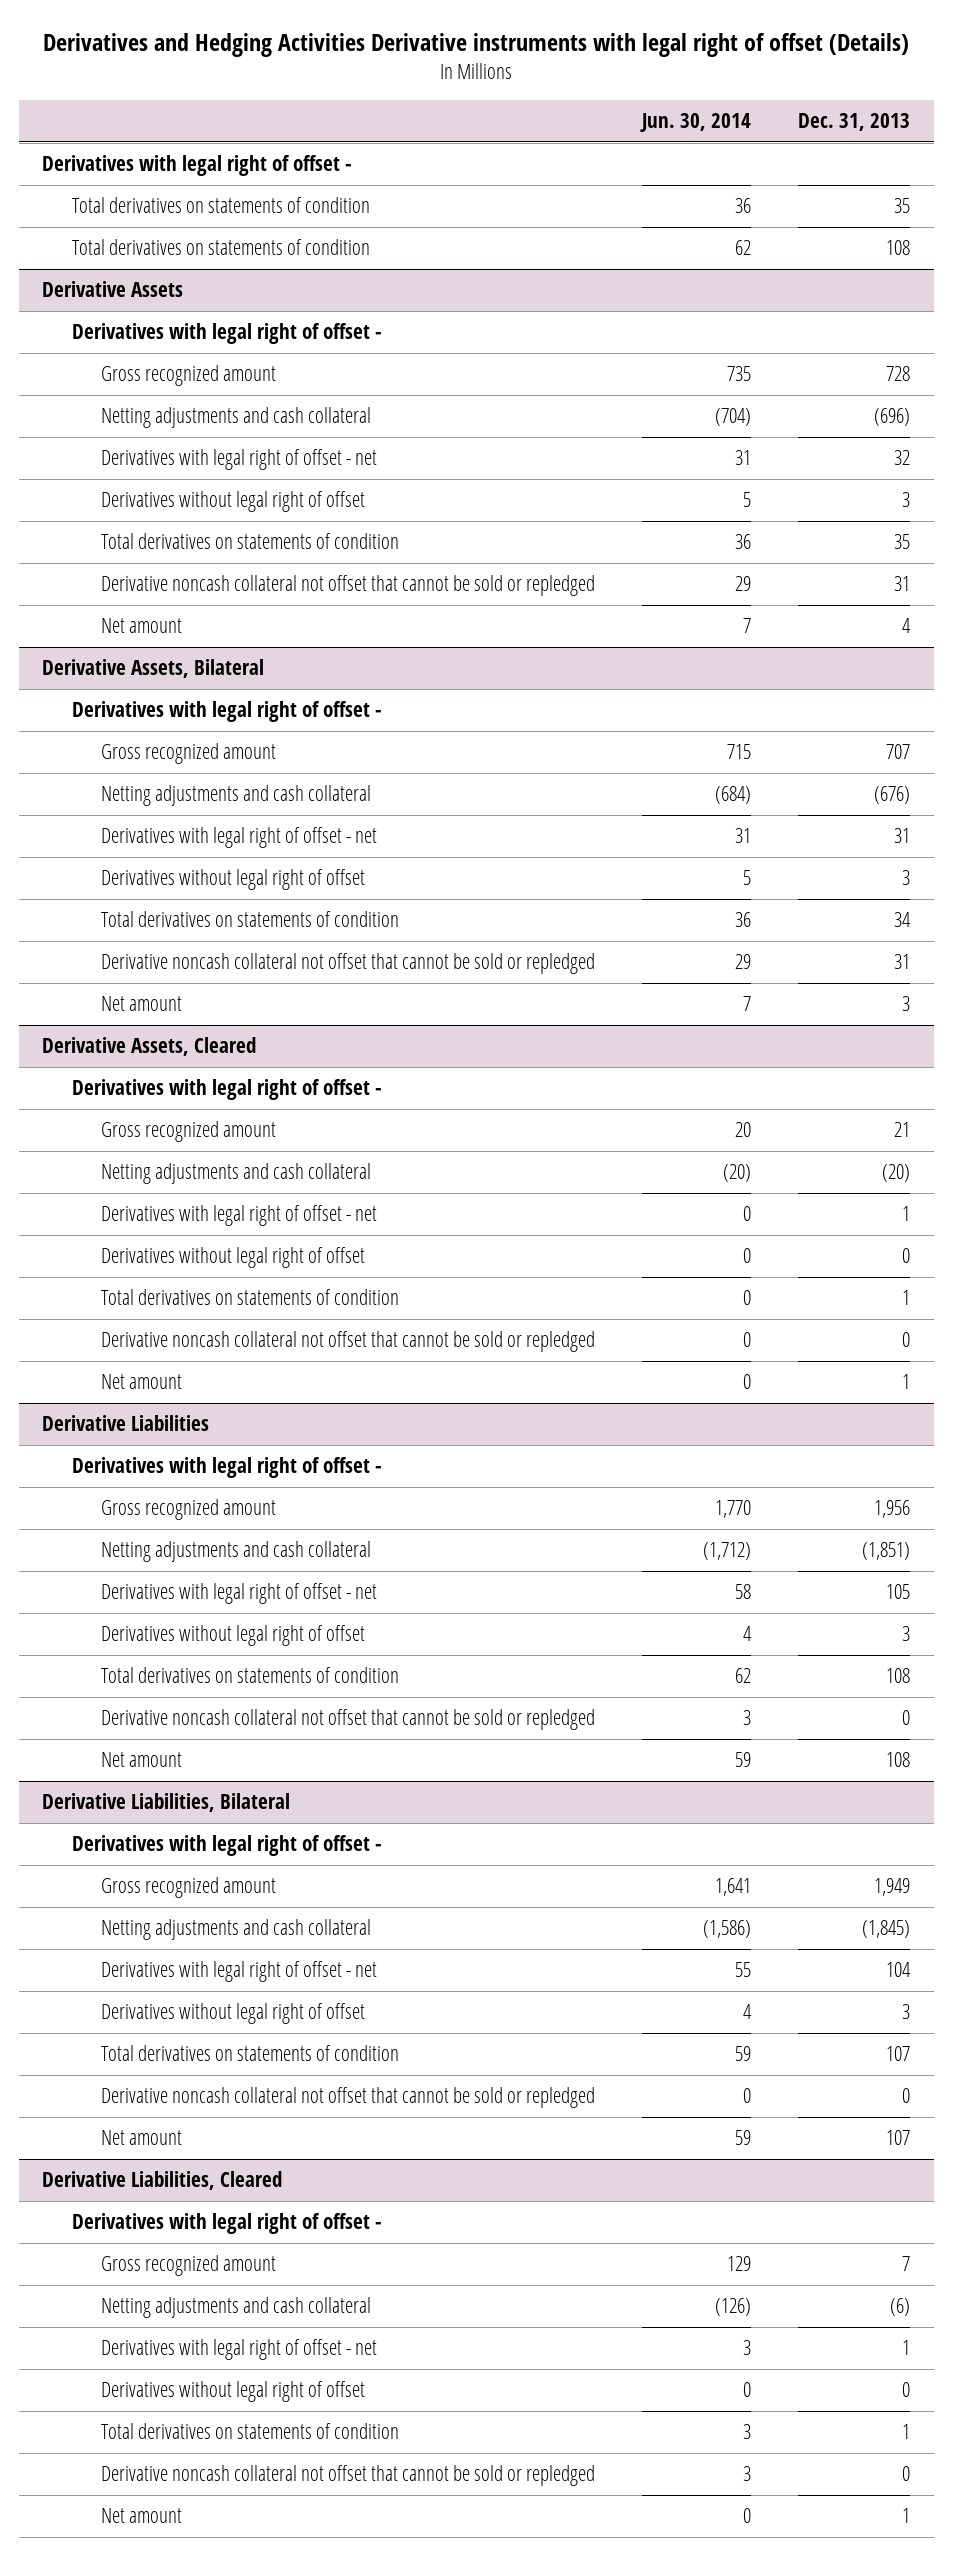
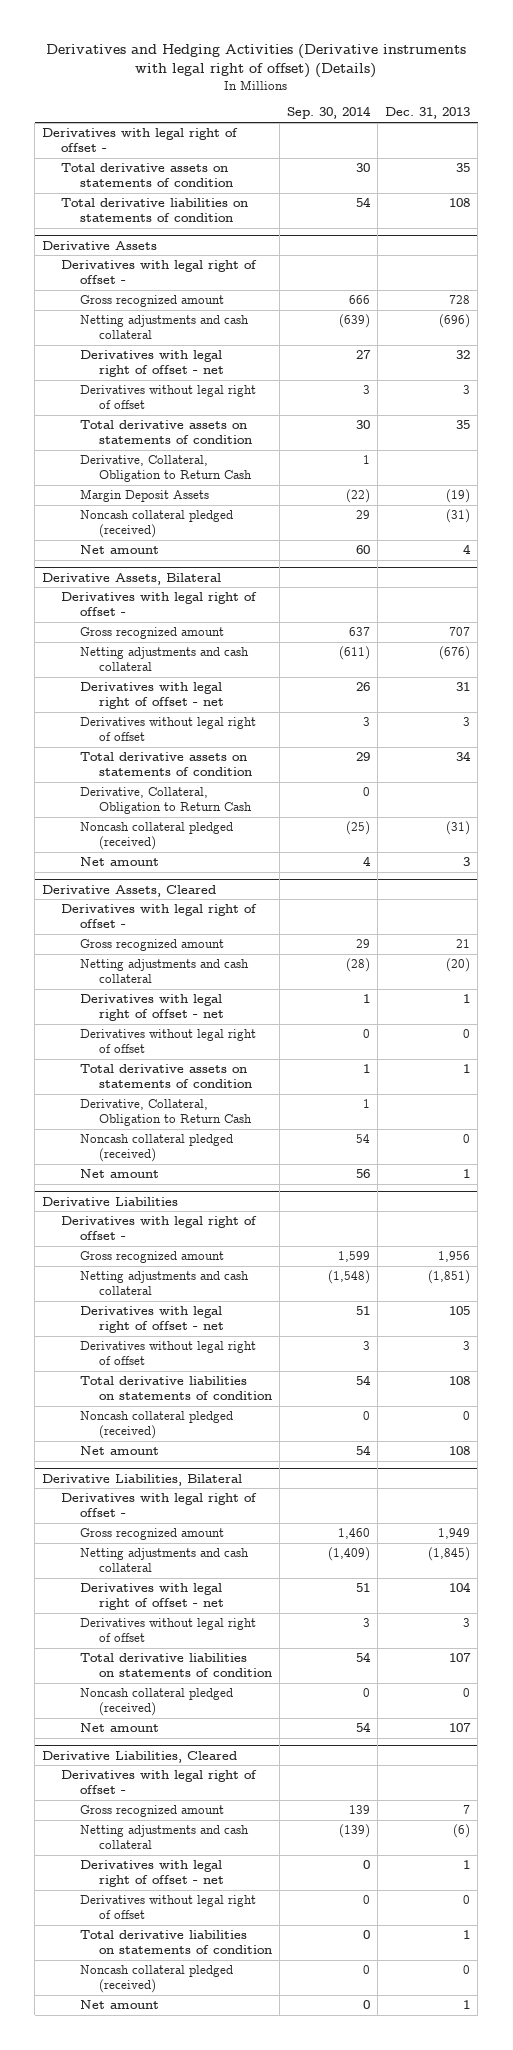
[43,33,910,58] Derivatives and Hedging Activities Derivative instruments with legal right of offset (Details) -> [46,43,467,79] Derivatives and Hedging Activities (Derivative instruments with legal right of offset) (Details)
[640,113,752,133] Jun. 30, 2014 -> none
none -> [287,106,372,120] Sep. 30, 2014
[71,197,370,214] Total derivatives on statements of condition -> [61,163,234,187] Total derivative assets on statements of condition
[71,239,370,256] Total derivatives on statements of condition -> [61,198,249,222] Total derivative liabilities on statements of condition
[101,575,596,597] Derivative noncash collateral not offset that cannot be sold or repledged -> none
[101,533,400,550] Total derivatives on statements of condition -> [80,420,252,444] Total derivative assets on statements of condition
none -> [80,455,252,482] Derivative, Collateral, Obligation to Return Cash
none -> [80,489,210,503] Margin Deposit Assets
none -> [80,510,234,538] Noncash collateral pledged (received)
[101,953,596,975] Derivative noncash collateral not offset that cannot be sold or repledged -> none
[101,911,400,928] Total derivatives on statements of condition -> [80,752,252,776] Total derivative assets on statements of condition
none -> [80,787,252,814] Derivative, Collateral, Obligation to Return Cash
none -> [80,822,234,850] Noncash collateral pledged (received)
[101,1289,400,1306] Total derivatives on statements of condition -> [80,1064,252,1088] Total derivative assets on statements of condition
none -> [80,1099,252,1126] Derivative, Collateral, Obligation to Return Cash
[101,1331,596,1353] Derivative noncash collateral not offset that cannot be sold or repledged -> [80,1134,234,1162] Noncash collateral pledged (received)
[101,1667,400,1684] Total derivatives on statements of condition -> [80,1376,272,1400] Total derivative liabilities on statements of condition
[101,1709,596,1731] Derivative noncash collateral not offset that cannot be sold or repledged -> [80,1411,234,1439] Noncash collateral pledged (received)
[101,2045,400,2062] Total derivatives on statements of condition -> [80,1653,272,1677] Total derivative liabilities on statements of condition
[101,2087,596,2109] Derivative noncash collateral not offset that cannot be sold or repledged -> [80,1688,234,1716] Noncash collateral pledged (received)
[101,2423,400,2440] Total derivatives on statements of condition -> [80,1930,272,1954] Total derivative liabilities on statements of condition
[101,2465,596,2487] Derivative noncash collateral not offset that cannot be sold or repledged -> [80,1965,234,1993] Noncash collateral pledged (received)

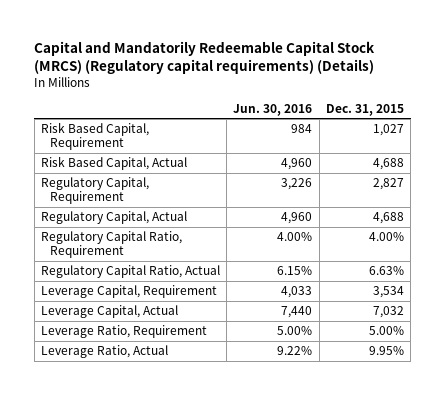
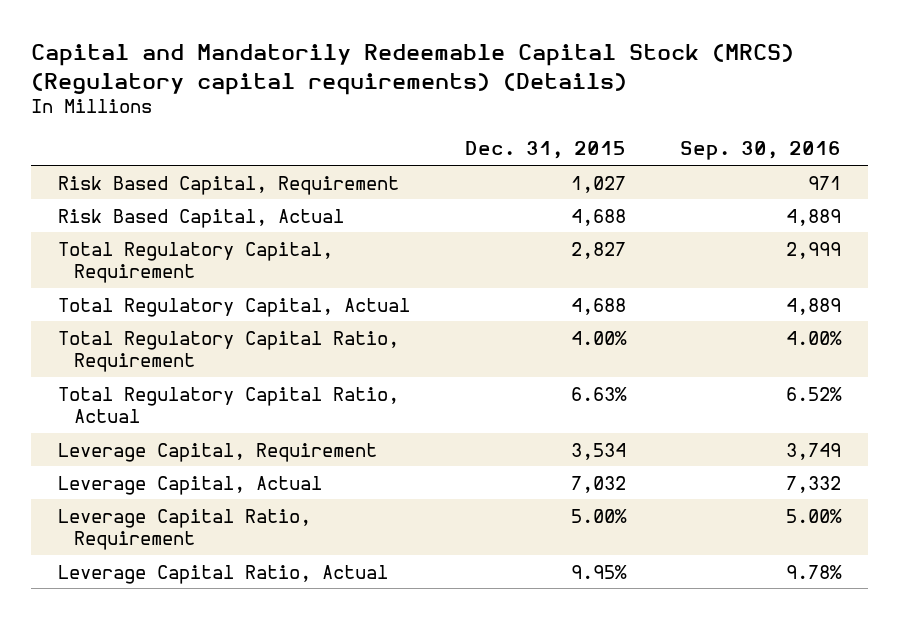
[233,103,313,116] Jun. 30, 2016 -> none
none -> [680,141,842,161] Sep. 30, 2016
[41,177,150,205] Regulatory Capital, Requirement -> [58,241,334,284] Total Regulatory Capital, Requirement
[41,211,188,225] Regulatory Capital, Actual -> [58,297,411,317] Total Regulatory Capital, Actual
[41,231,183,259] Regulatory Capital Ratio, Requirement -> [58,330,400,373] Total Regulatory Capital Ratio, Requirement
[41,265,221,279] Regulatory Capital Ratio, Actual -> [58,386,400,424] Total Regulatory Capital Ratio, Actual
[41,325,208,339] Leverage Ratio, Requirement -> [58,508,312,551] Leverage Capital Ratio, Requirement
[41,345,169,359] Leverage Ratio, Actual -> [58,564,389,584] Leverage Capital Ratio, Actual

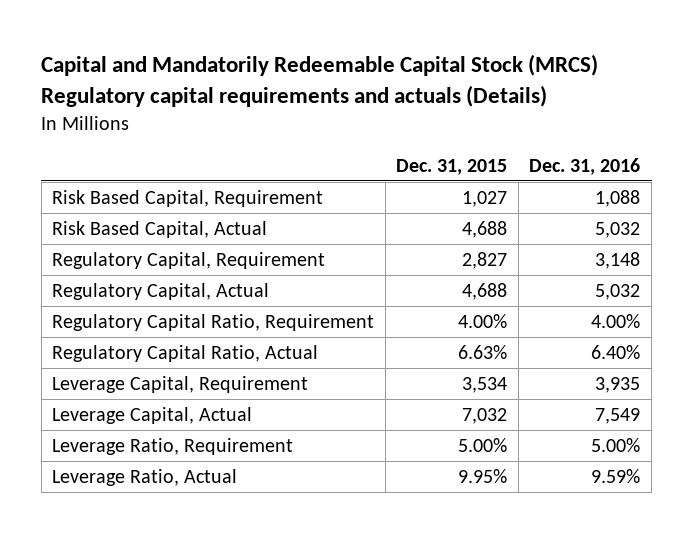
[31,43,795,95] Capital and Mandatorily Redeemable Capital Stock (MRCS) (Regulatory capital requirements) (Details) -> [41,54,599,108] Capital and Mandatorily Redeemable Capital Stock (MRCS) Regulatory capital requirements and actuals (Details)
[680,141,842,161] Sep. 30, 2016 -> none
none -> [529,157,641,175] Dec. 31, 2016
[58,241,334,284] Total Regulatory Capital, Requirement -> [52,252,326,270] Regulatory Capital, Requirement
[58,297,411,317] Total Regulatory Capital, Actual -> [52,283,270,301] Regulatory Capital, Actual
[58,330,400,373] Total Regulatory Capital Ratio, Requirement -> [52,314,375,332] Regulatory Capital Ratio, Requirement
[58,386,400,424] Total Regulatory Capital Ratio, Actual -> [52,345,319,363] Regulatory Capital Ratio, Actual
[58,508,312,551] Leverage Capital Ratio, Requirement -> [52,438,294,456] Leverage Ratio, Requirement
[58,564,389,584] Leverage Capital Ratio, Actual -> [52,469,238,487] Leverage Ratio, Actual

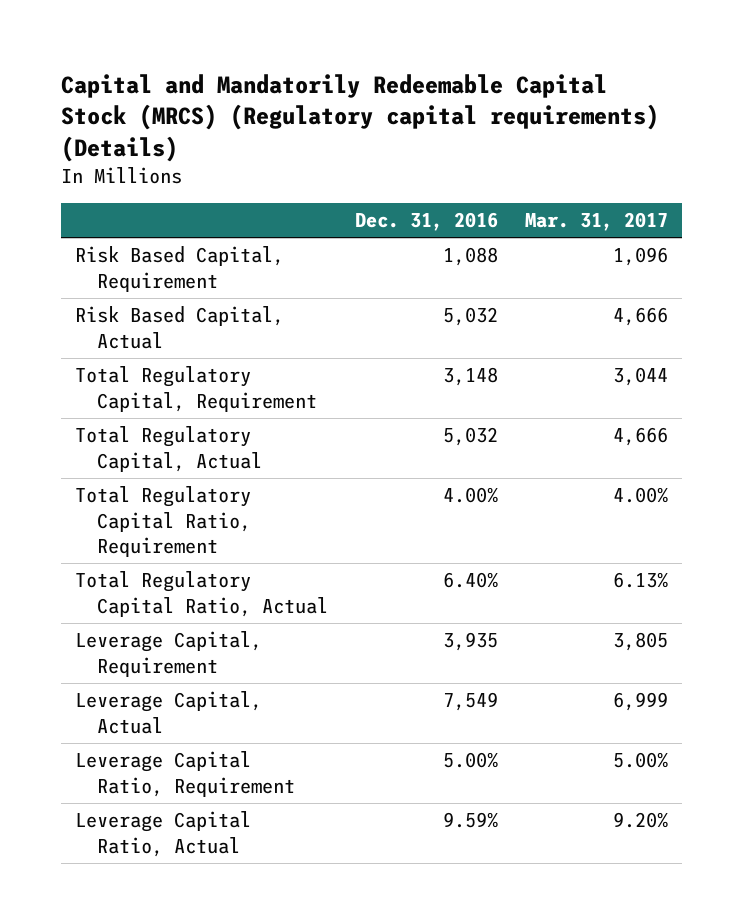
[41,54,599,108] Capital and Mandatorily Redeemable Capital Stock (MRCS) Regulatory capital requirements and actuals (Details) -> [61,73,660,162] Capital and Mandatorily Redeemable Capital Stock (MRCS) (Regulatory capital requirements) (Details)
[396,158,508,175] Dec. 31, 2015 -> none
none -> [525,212,669,232] Mar. 31, 2017
[52,252,326,270] Regulatory Capital, Requirement -> [74,366,317,412] Total Regulatory Capital, Requirement
[52,283,270,301] Regulatory Capital, Actual -> [74,426,262,472] Total Regulatory Capital, Actual
[52,314,375,332] Regulatory Capital Ratio, Requirement -> [74,486,251,558] Total Regulatory Capital Ratio, Requirement
[52,345,319,363] Regulatory Capital Ratio, Actual -> [74,571,328,617] Total Regulatory Capital Ratio, Actual
[52,438,294,456] Leverage Ratio, Requirement -> [74,751,295,797] Leverage Capital Ratio, Requirement
[52,469,238,487] Leverage Ratio, Actual -> [74,811,251,857] Leverage Capital Ratio, Actual

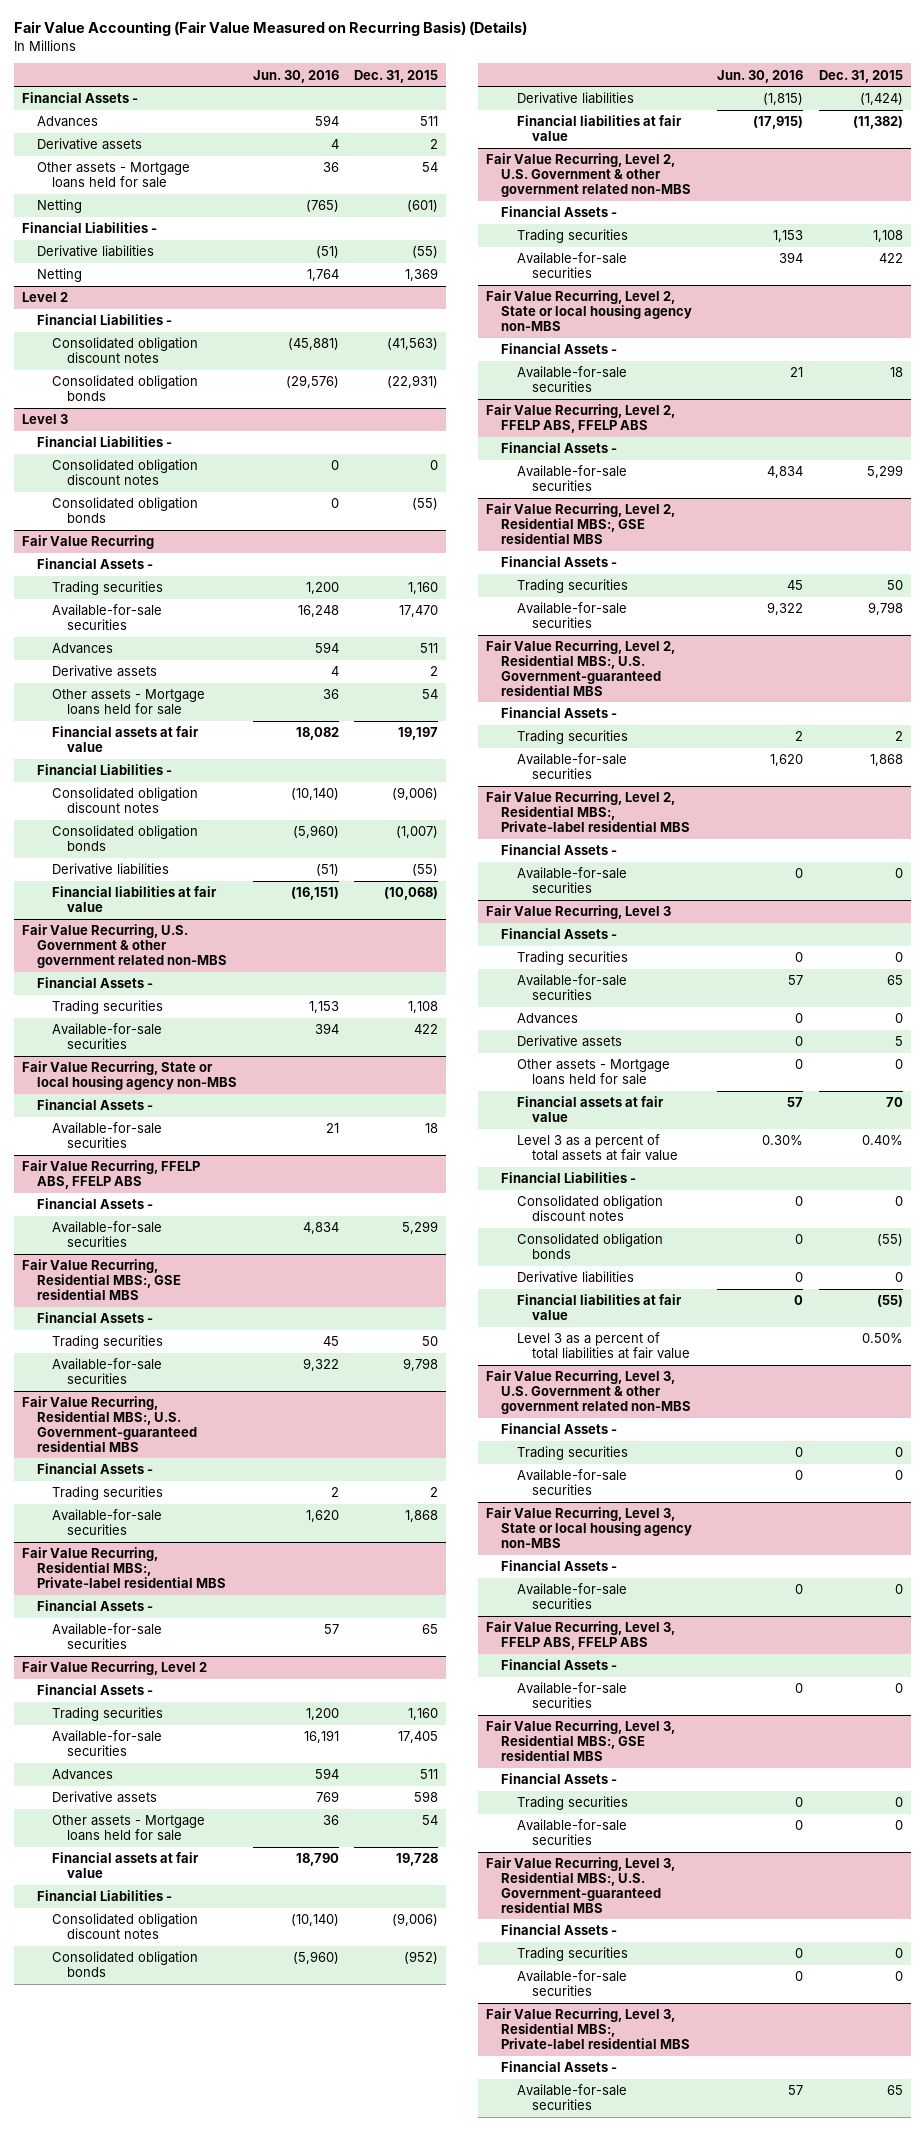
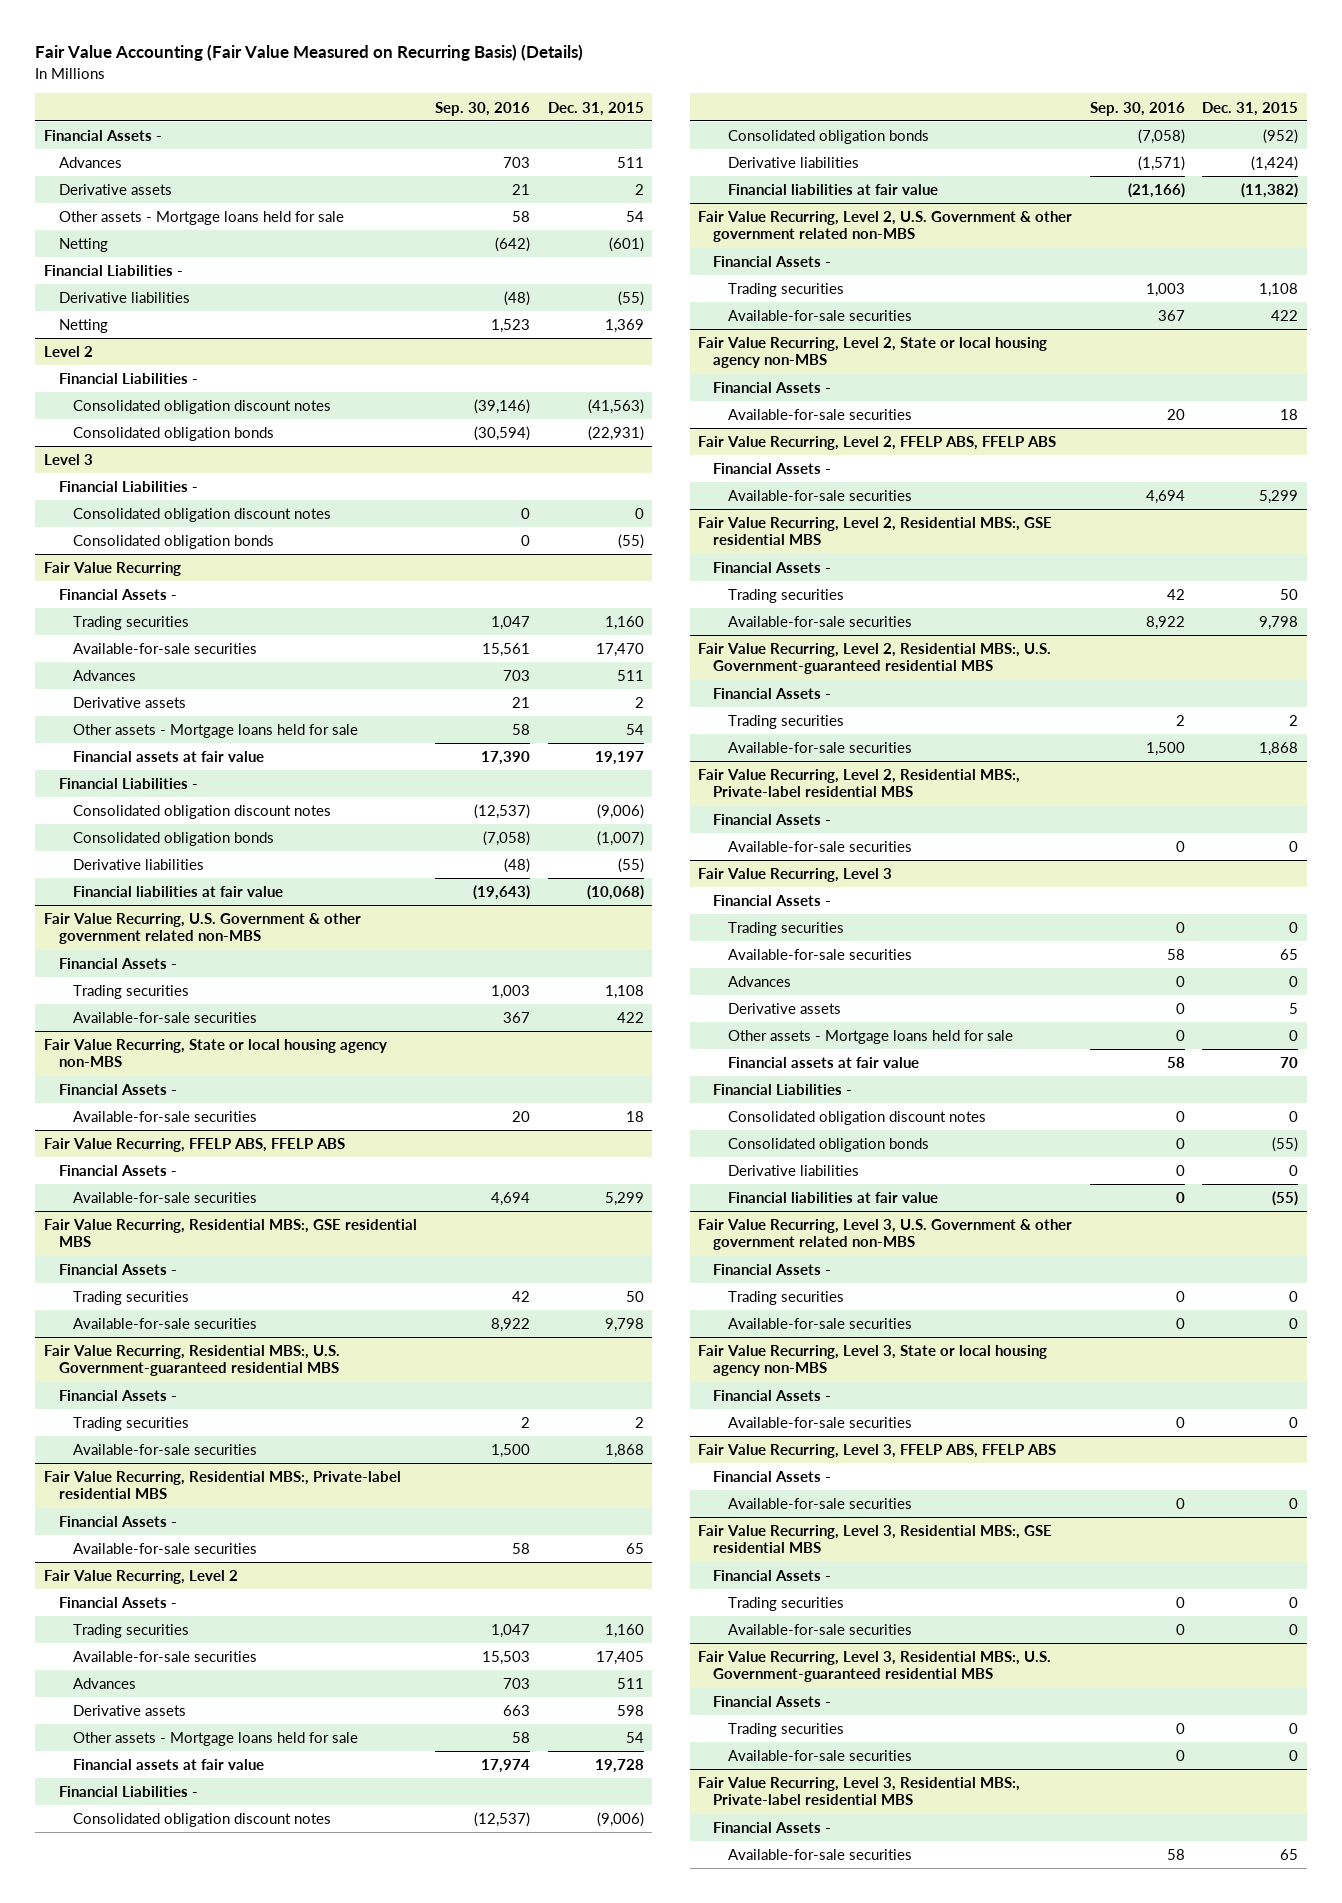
[252,69,339,83] Jun. 30, 2016 -> none
none -> [435,101,531,116] Sep. 30, 2016
[516,1134,678,1161] Level 3 as a percent of total assets at fair value -> none
[516,1332,690,1359] Level 3 as a percent of total liabilities at fair value -> none

